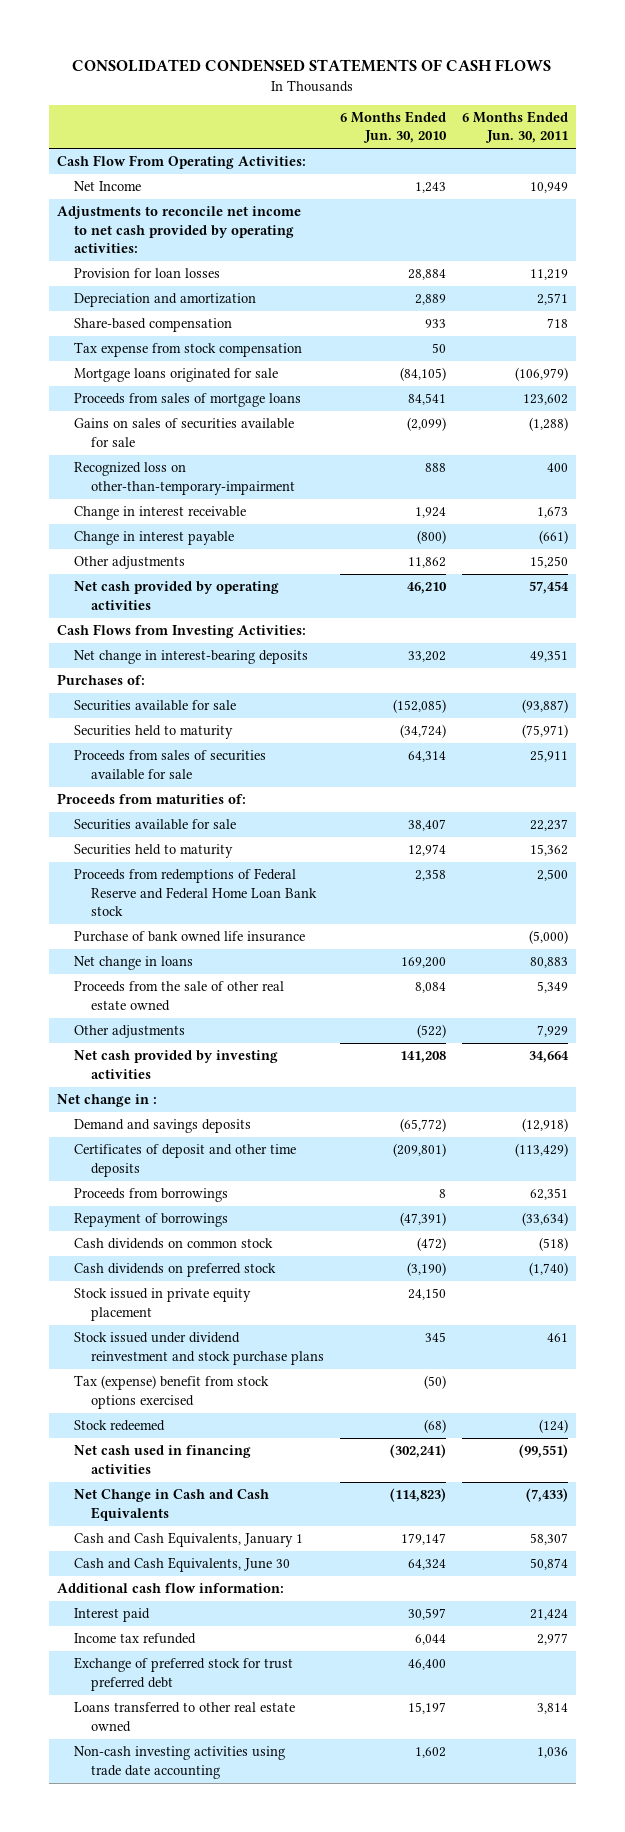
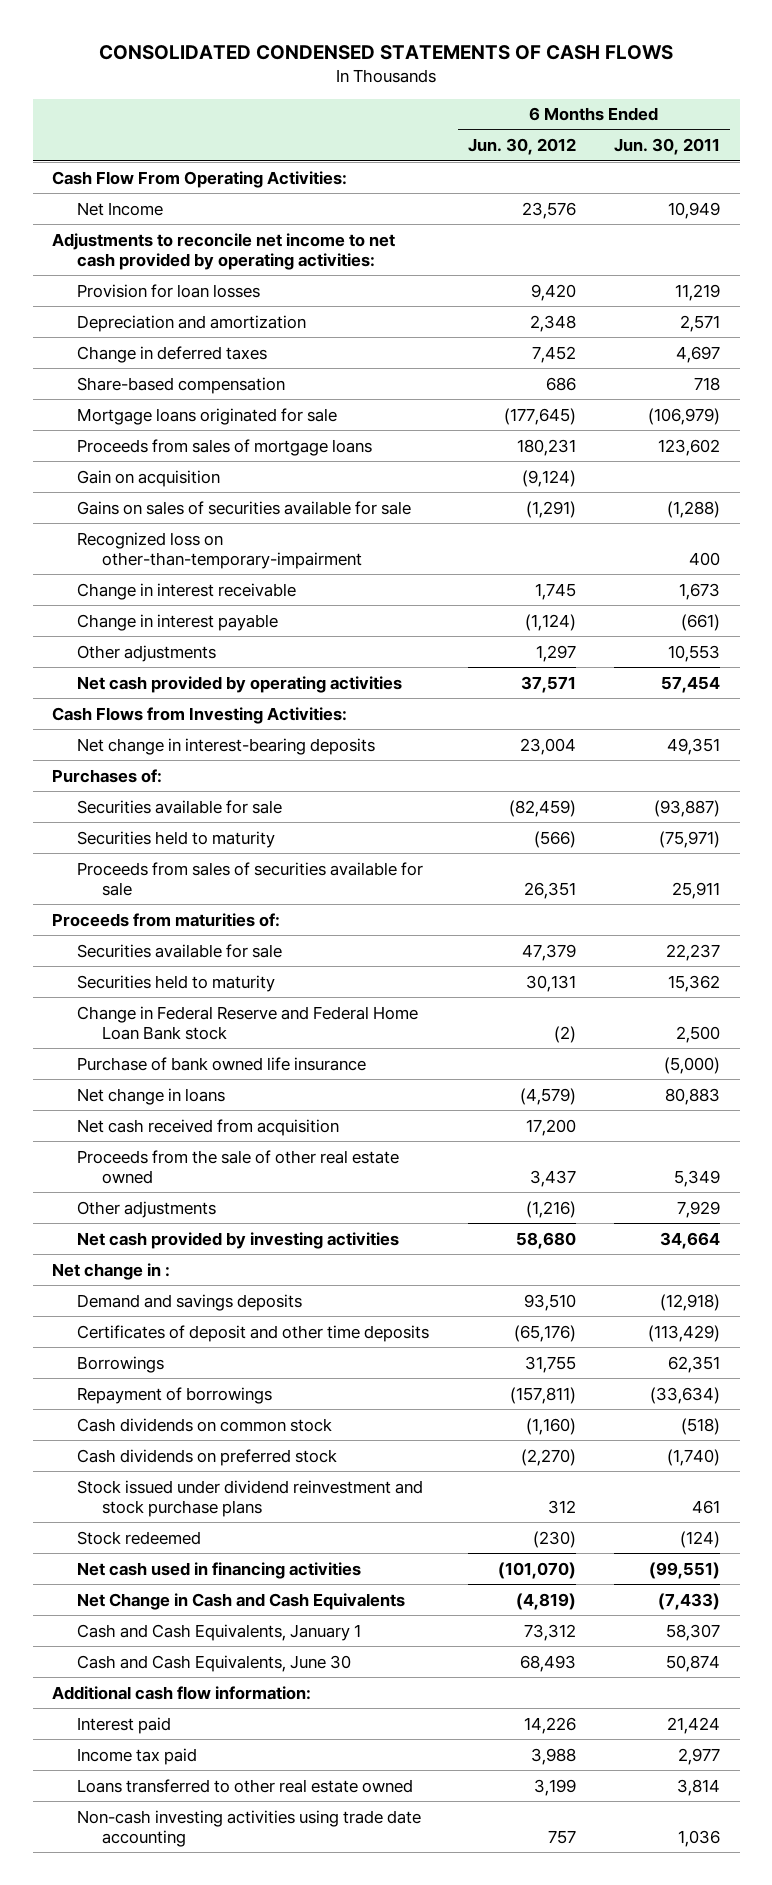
[339,111,447,144] 6 Months Ended Jun. 30, 2010 -> none
none -> [467,138,576,156] Jun. 30, 2012
none -> [77,345,268,363] Change in deferred taxes
[73,342,302,358] Tax expense from stock compensation -> none
none -> [77,469,221,487] Gain on acquisition
[529,556,568,569] 15,250 -> [668,644,721,662] 10,553
[73,868,317,917] Proceeds from redemptions of Federal Reserve and Federal Home Loan Bank stock -> [77,1005,419,1040] Change in Federal Reserve and Federal Home Loan Bank stock
none -> [77,1118,340,1136] Net cash received from acquisition
[73,1188,228,1203] Proceeds from borrowings -> [77,1355,165,1373] Borrowings
[73,1288,251,1321] Stock issued in private equity placement -> none
[73,1375,269,1409] Tax (expense) benefit from stock options exercised -> none
[73,1657,293,1691] Exchange of preferred stock for trust preferred debt -> none
[73,1633,196,1645] Income tax refunded -> [77,1747,198,1765] Income tax paid

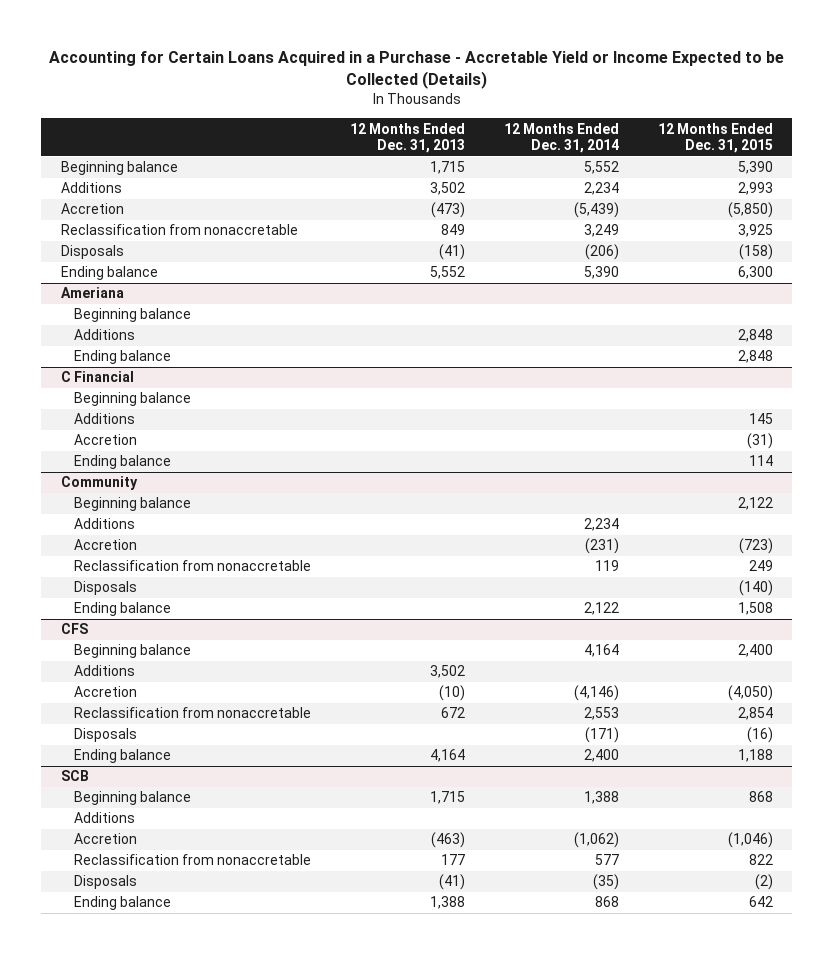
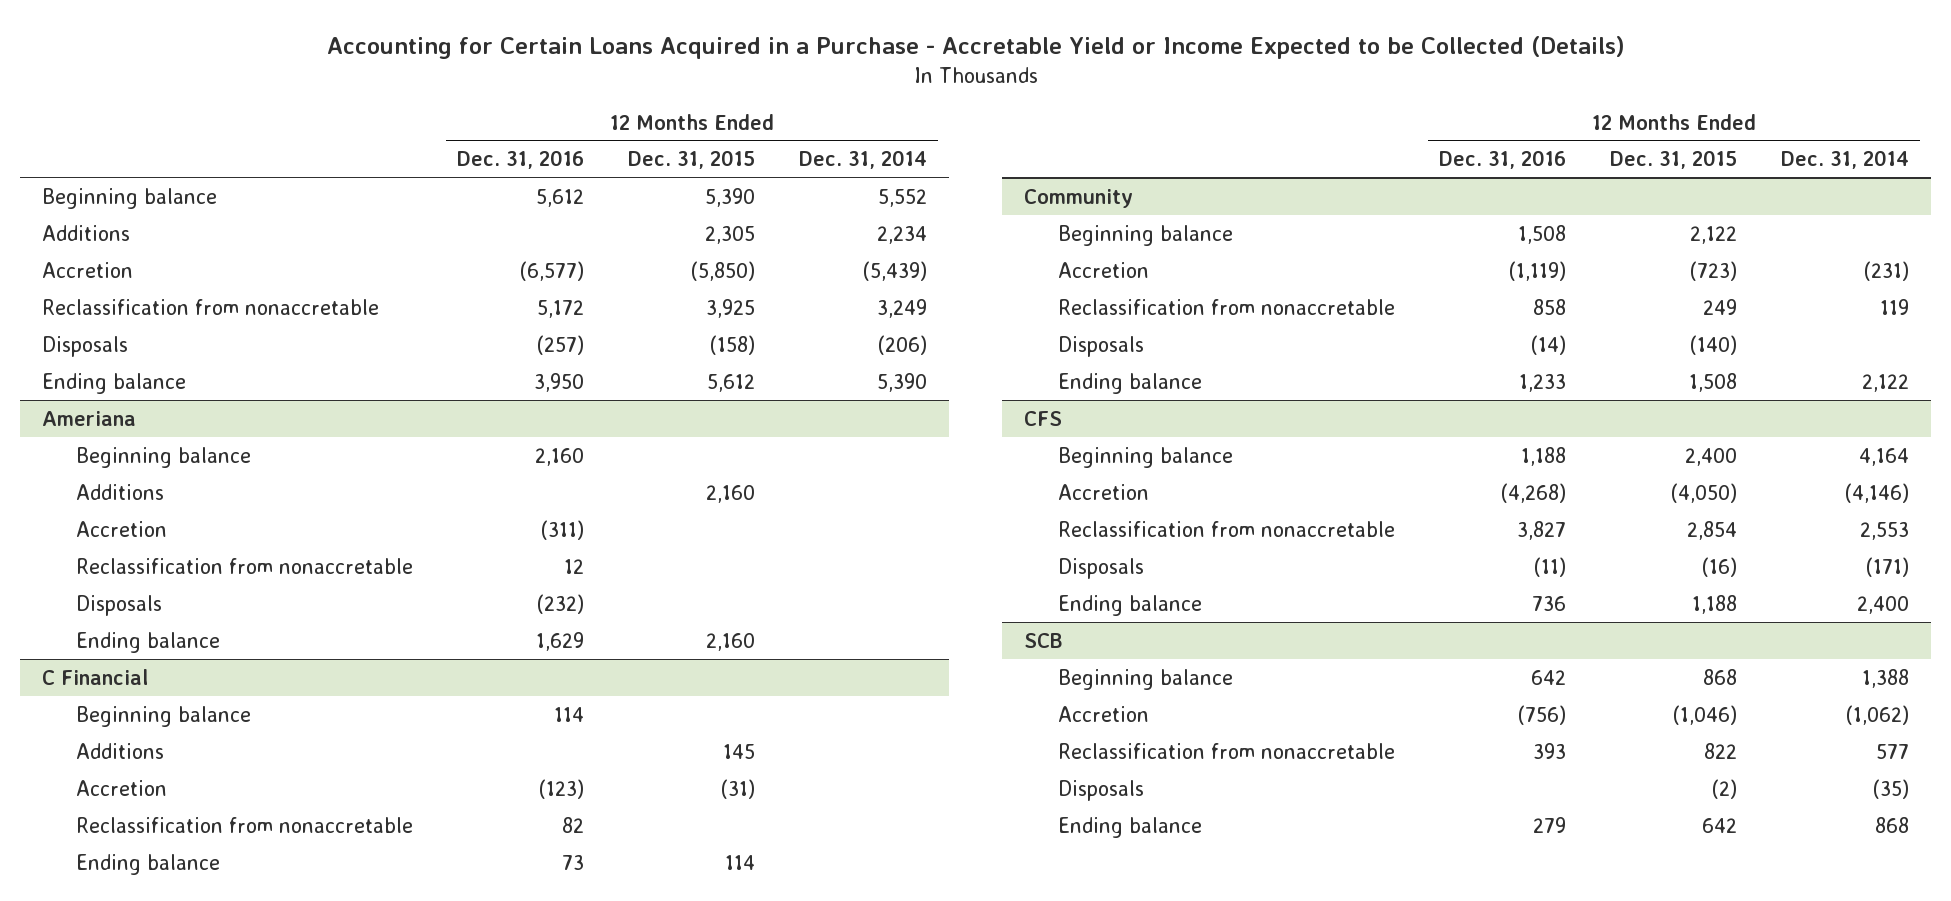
[349,122,465,154] 12 Months Ended Dec. 31, 2013 -> none
none -> [457,150,585,170] Dec. 31, 2016
[737,182,773,196] 2,993 -> [704,225,755,244] 2,305
[737,266,773,280] 6,300 -> [706,373,755,392] 5,612
[737,329,773,343] 2,848 -> [705,484,755,503] 2,160
none -> [76,520,168,537] Accretion
none -> [76,557,414,574] Reclassification from nonaccretable
none -> [76,594,163,616] Disposals
[737,350,773,364] 2,848 -> [705,632,755,651] 2,160
none -> [76,816,414,833] Reclassification from nonaccretable
[74,518,136,530] Additions -> none
[74,665,136,677] Additions -> none
[74,812,136,824] Additions -> none

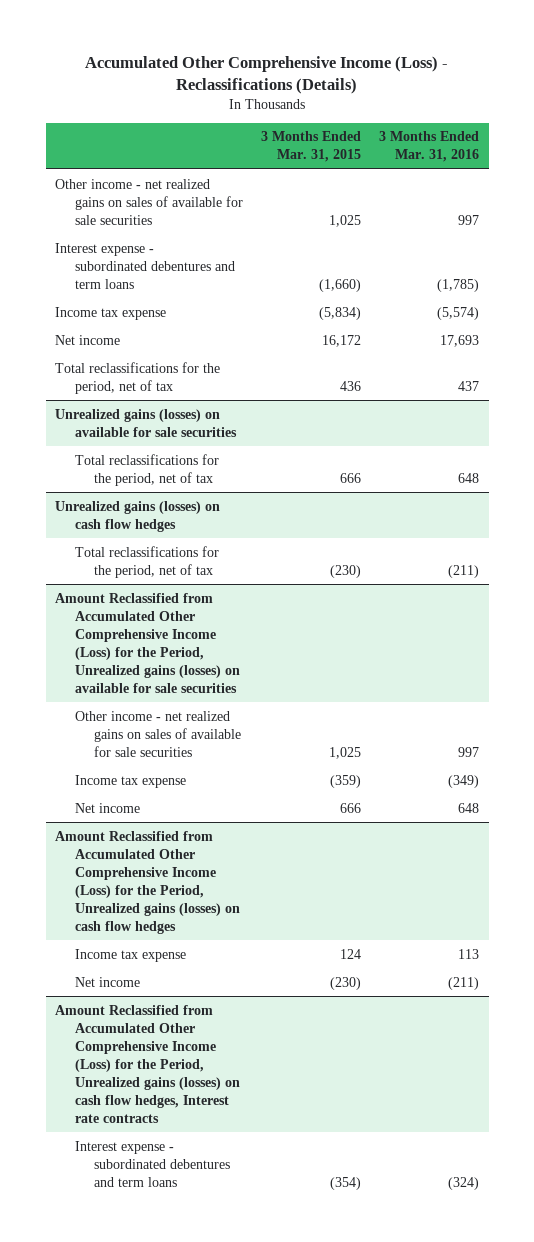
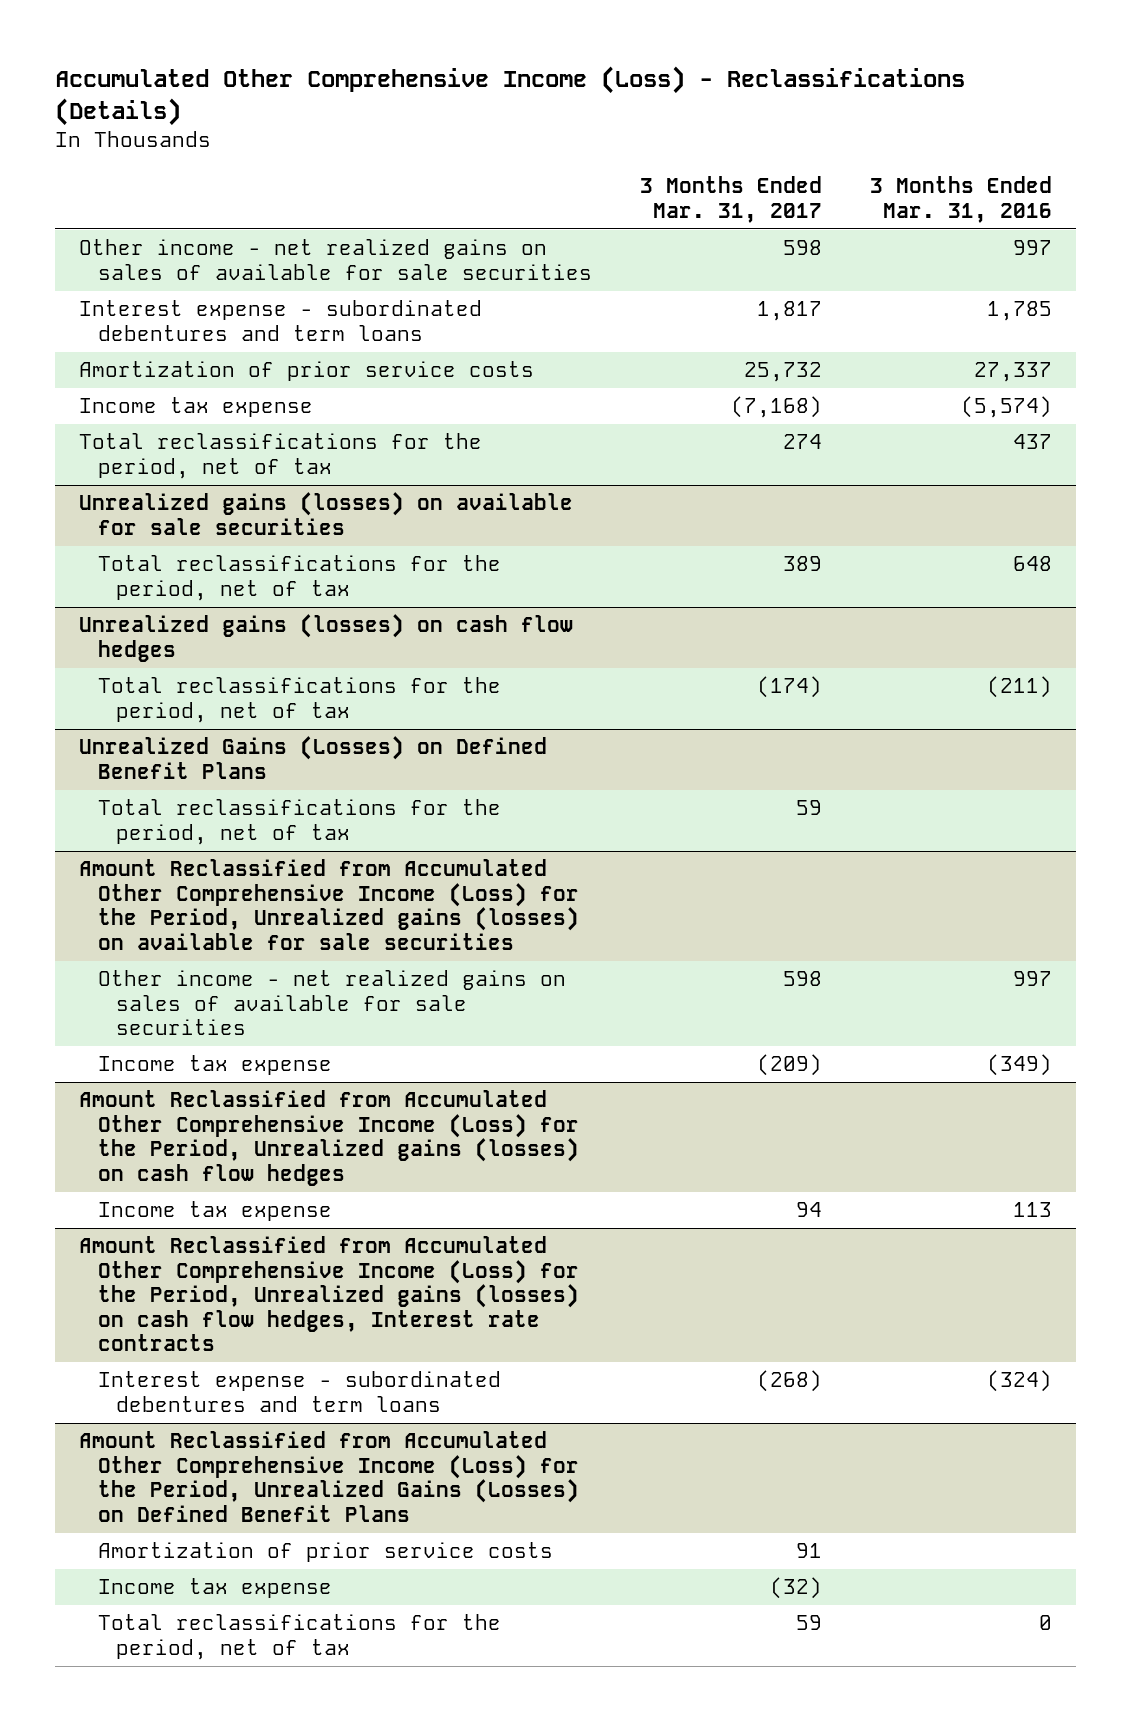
[260,131,361,163] 3 Months Ended Mar. 31, 2015 -> none
none -> [639,176,822,223] 3 Months Ended Mar. 31, 2017
[437,278,480,292] (1,785) -> [986,301,1052,322] 1,785
none -> [78,361,534,382] Amortization of prior service costs
[54,334,120,345] Net income -> none
none -> [78,736,547,779] Unrealized Gains (Losses) on Defined Benefit Plans
none -> [97,799,501,845] Total reclassifications for the period, net of tax
[74,802,140,813] Net income -> none
[74,976,140,987] Net income -> none
none -> [78,1431,579,1522] Amount Reclassified from Accumulated Other Comprehensive Income (Loss) for the Period, Unrealized Gains (Losses) on Defined Benefit Plans
none -> [97,1542,553,1563] Amortization of prior service costs
none -> [97,1578,332,1599] Income tax expense
none -> [97,1614,501,1660] Total reclassifications for the period, net of tax

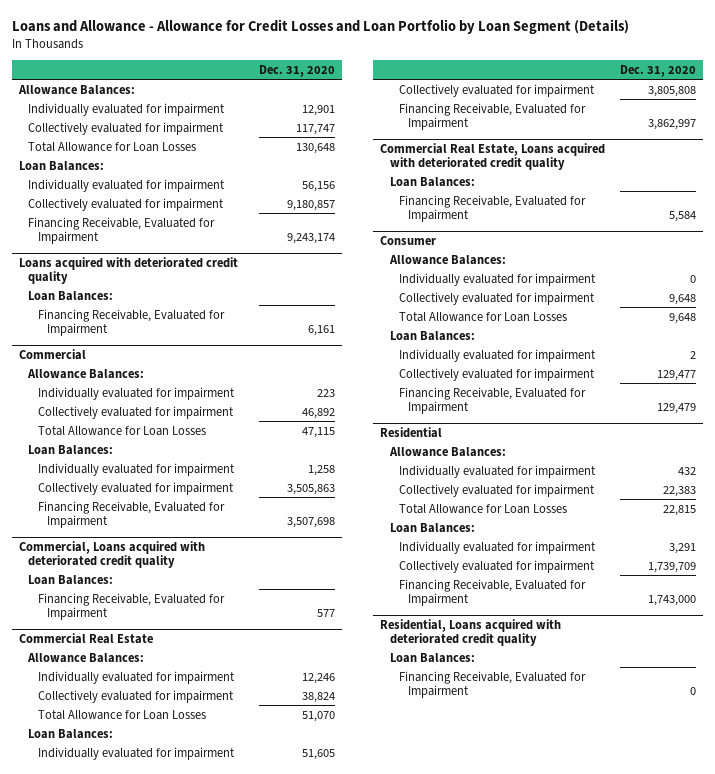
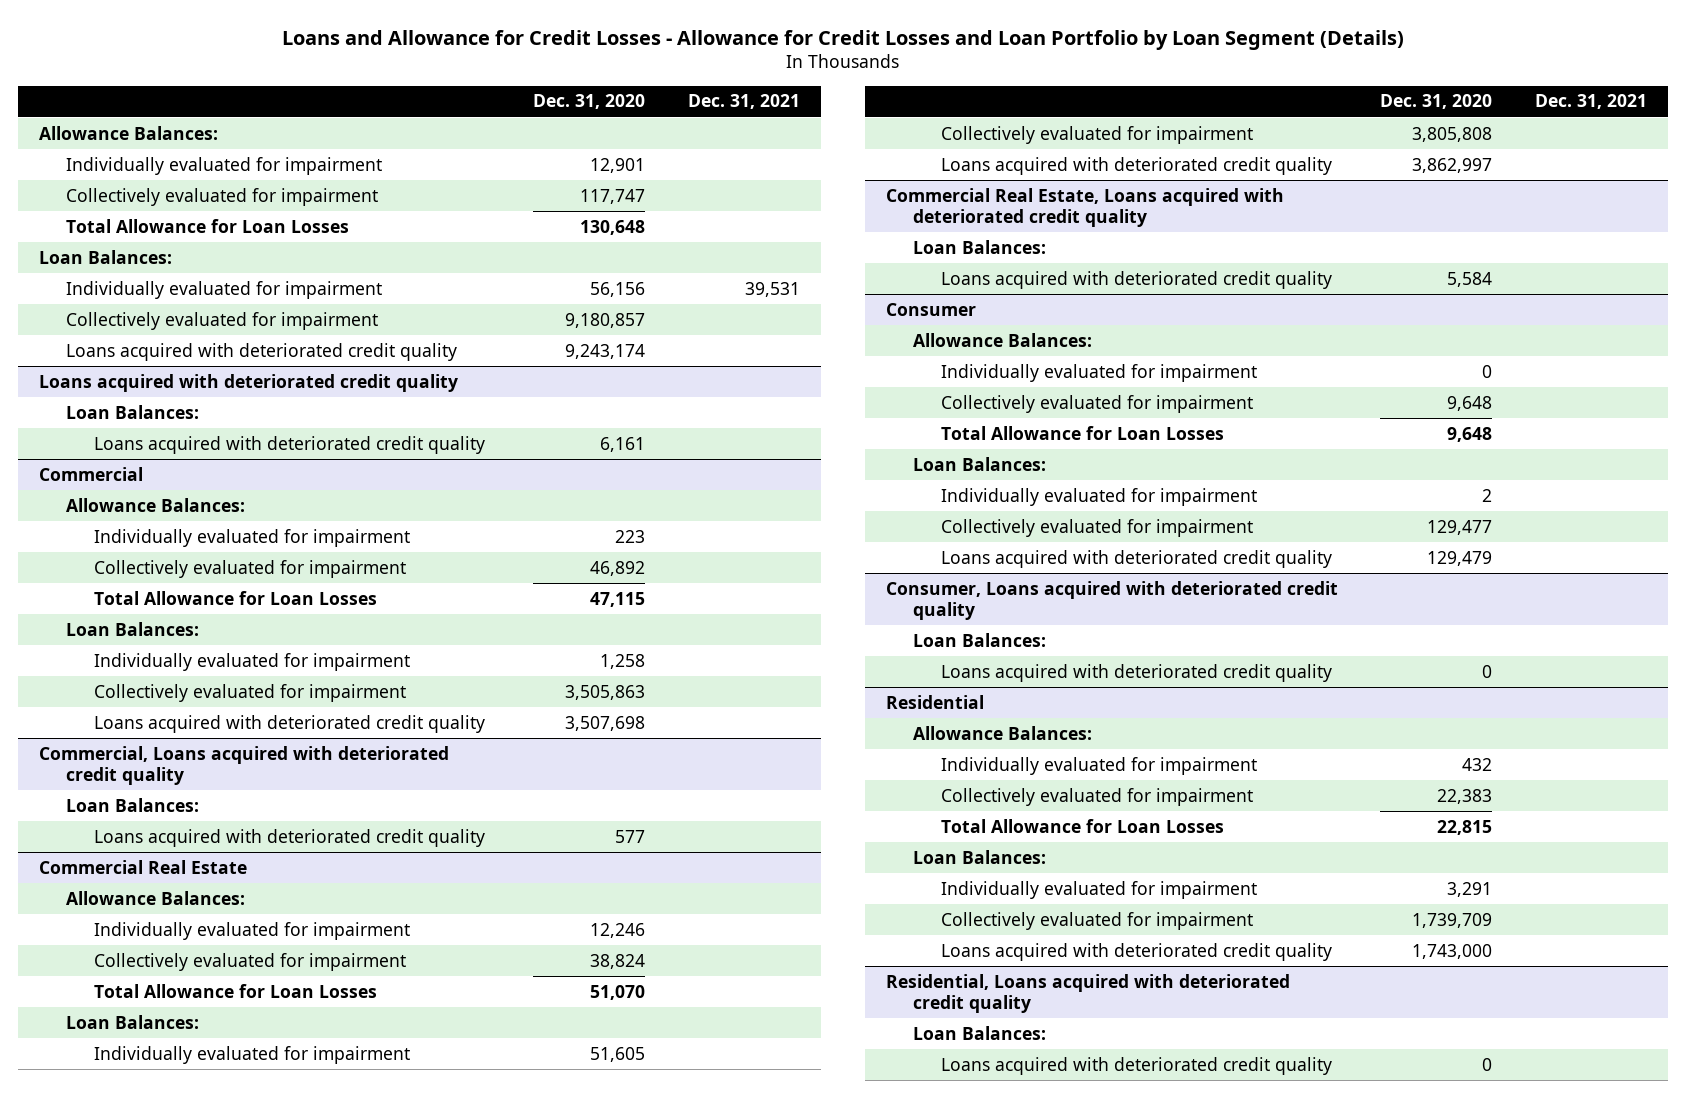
[11,19,629,35] Loans and Allowance - Allowance for Credit Losses and Loan Portfolio by Loan Segment (Details) -> [281,29,1404,50] Loans and Allowance for Credit Losses - Allowance for Credit Losses and Loan Portfolio by Loan Segment (Details)
none -> [687,94,800,110] Dec. 31, 2021
[28,216,216,244] Financing Receivable, Evaluated for Impairment -> [66,342,458,361] Loans acquired with deteriorated credit quality
[37,308,225,336] Financing Receivable, Evaluated for Impairment -> [93,435,485,454] Loans acquired with deteriorated credit quality
[37,500,225,528] Financing Receivable, Evaluated for Impairment -> [93,714,485,733] Loans acquired with deteriorated credit quality
[37,592,225,620] Financing Receivable, Evaluated for Impairment -> [93,828,485,847] Loans acquired with deteriorated credit quality
[399,102,587,130] Financing Receivable, Evaluated for Impairment -> [940,156,1332,175] Loans acquired with deteriorated credit quality
[399,194,587,222] Financing Receivable, Evaluated for Impairment -> [940,270,1332,289] Loans acquired with deteriorated credit quality
[399,386,587,414] Financing Receivable, Evaluated for Impairment -> [940,549,1332,568] Loans acquired with deteriorated credit quality
none -> [885,580,1338,620] Consumer, Loans acquired with deteriorated credit quality
none -> [913,632,1047,647] Loan Balances:
none -> [940,663,1332,682] Loans acquired with deteriorated credit quality
[399,578,587,606] Financing Receivable, Evaluated for Impairment -> [940,942,1332,961] Loans acquired with deteriorated credit quality
[399,670,587,698] Financing Receivable, Evaluated for Impairment -> [940,1056,1332,1075] Loans acquired with deteriorated credit quality

